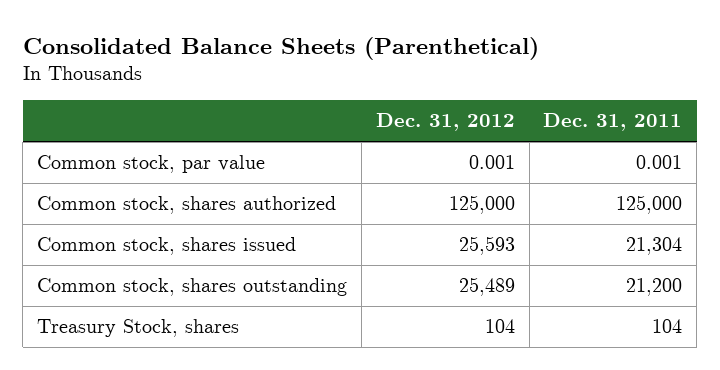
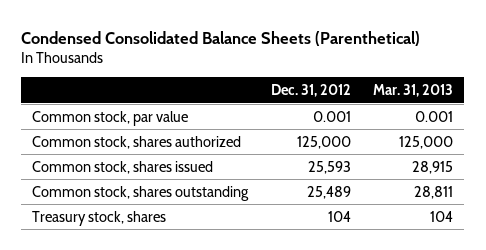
[22,36,539,60] Consolidated Balance Sheets (Parenthetical) -> [21,30,421,46] Condensed Consolidated Balance Sheets (Parenthetical)
[543,113,683,132] Dec. 31, 2011 -> none
none -> [373,84,454,98] Mar. 31, 2013
[37,319,240,338] Treasury Stock, shares -> [32,210,167,226] Treasury stock, shares

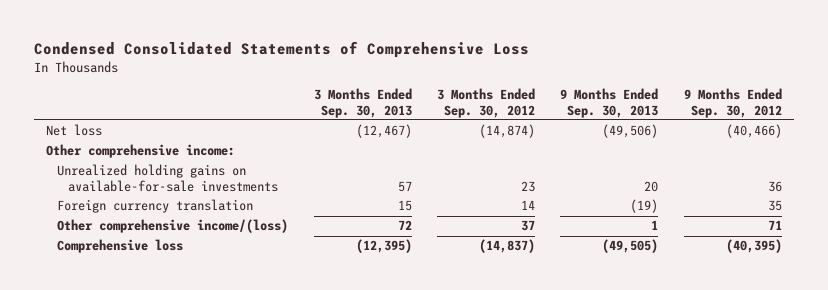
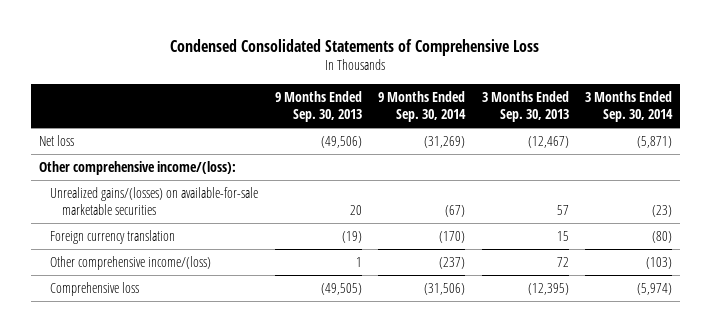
[436,88,535,118] 3 Months Ended Sep. 30, 2012 -> none
[683,88,782,118] 9 Months Ended Sep. 30, 2012 -> none
none -> [378,91,467,122] 9 Months Ended Sep. 30, 2014
none -> [585,91,674,122] 3 Months Ended Sep. 30, 2014
[46,144,236,159] Other comprehensive income: -> [38,160,236,175] Other comprehensive income/(loss):
[57,164,279,192] Unrealized holding gains on available-for-sale investments -> [50,186,259,215] Unrealized gains/(losses) on available-for-sale marketable securities

